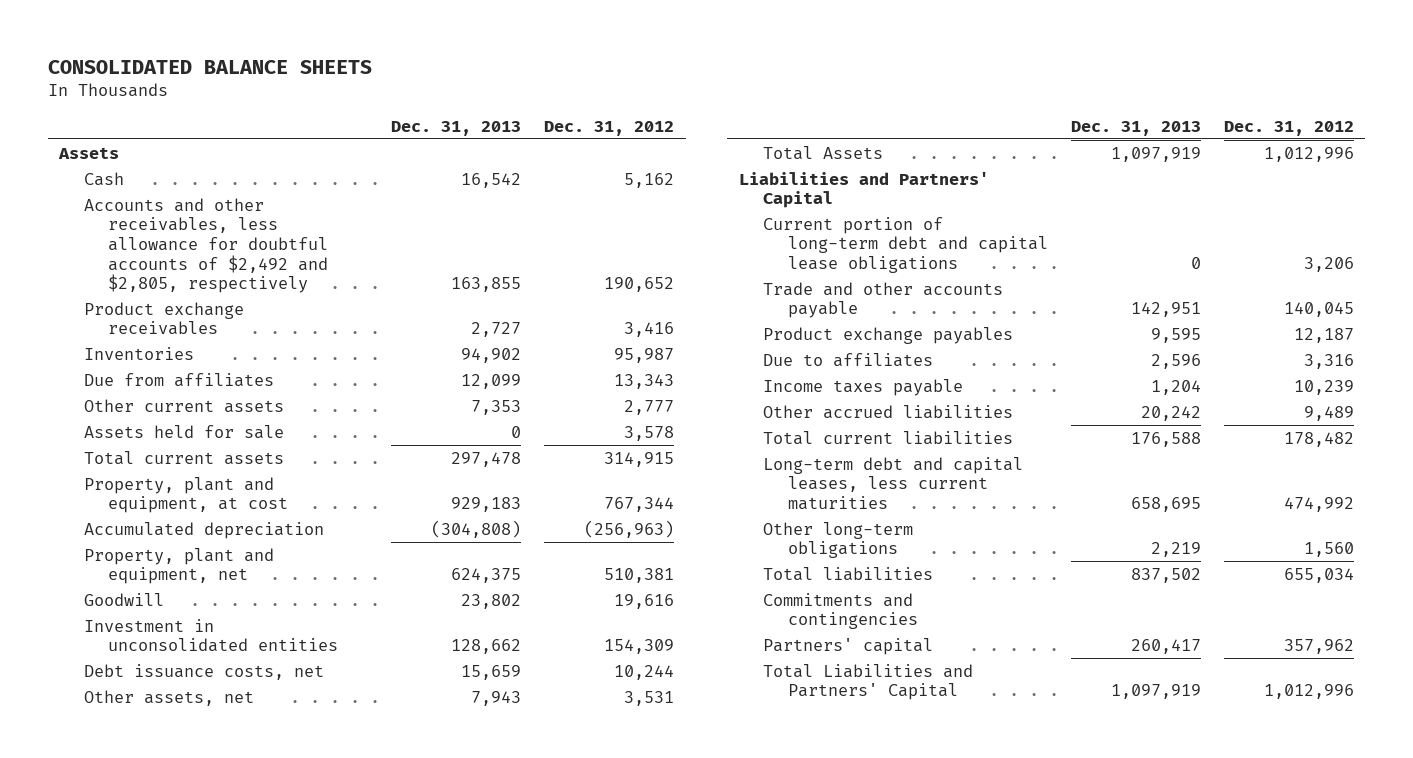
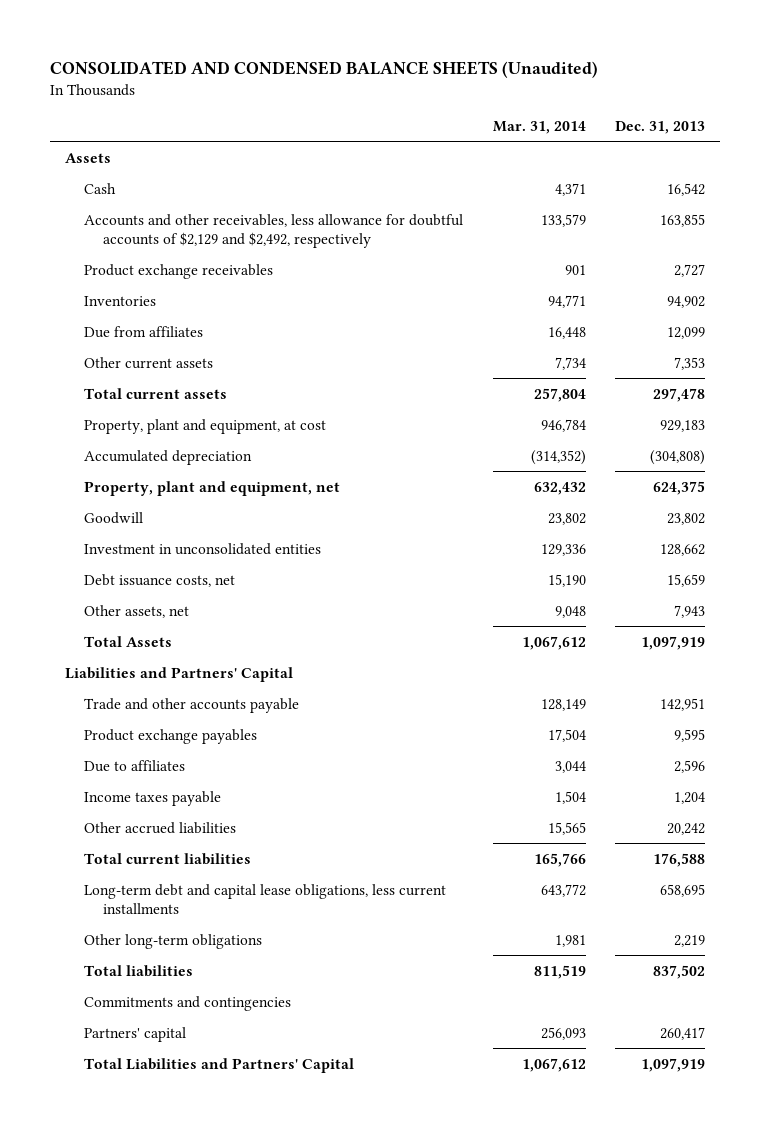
[47,59,372,74] CONSOLIDATED BALANCE SHEETS -> [50,61,599,79] CONSOLIDATED AND CONDENSED BALANCE SHEETS (Unaudited)
[544,120,675,136] Dec. 31, 2012 -> none
none -> [492,120,586,134] Mar. 31, 2014
[83,197,329,294] Accounts and other receivables, less allowance for doubtful accounts of $2,492 and $2,805, respectively -> [83,213,463,248] Accounts and other receivables, less allowance for doubtful accounts of $2,129 and $2,492, respectively
[83,424,284,439] Assets held for sale -> none
[763,216,1049,273] Current portion of long-term debt and capital lease obligations -> none
[763,456,1024,510] Long-term debt and capital leases, less current maturities -> [83,883,446,914] Long-term debt and capital lease obligations, less current installments

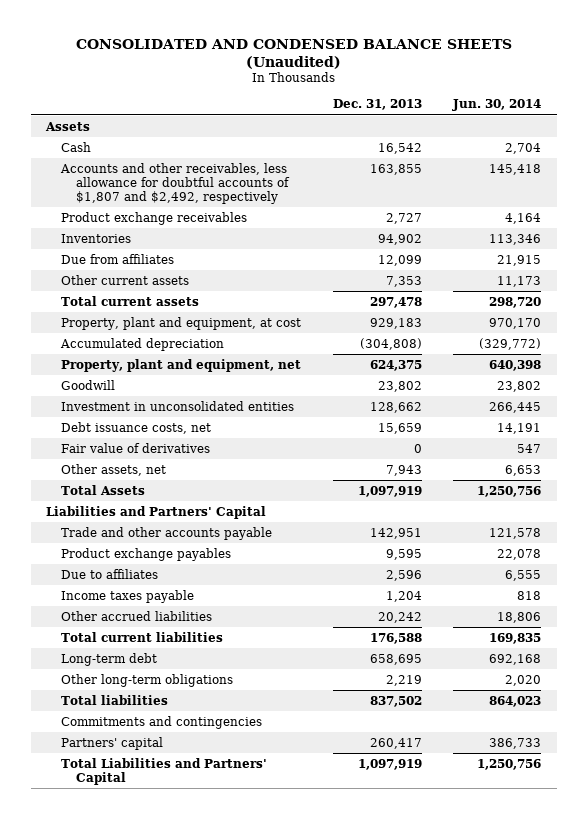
[492,120,586,134] Mar. 31, 2014 -> none
none -> [452,99,542,112] Jun. 30, 2014
[83,213,463,248] Accounts and other receivables, less allowance for doubtful accounts of $2,129 and $2,492, respectively -> [60,162,291,204] Accounts and other receivables, less allowance for doubtful accounts of $1,807 and $2,492, respectively
none -> [61,442,211,453] Fair value of derivatives
[83,883,446,914] Long-term debt and capital lease obligations, less current installments -> [61,652,158,666] Long-term debt

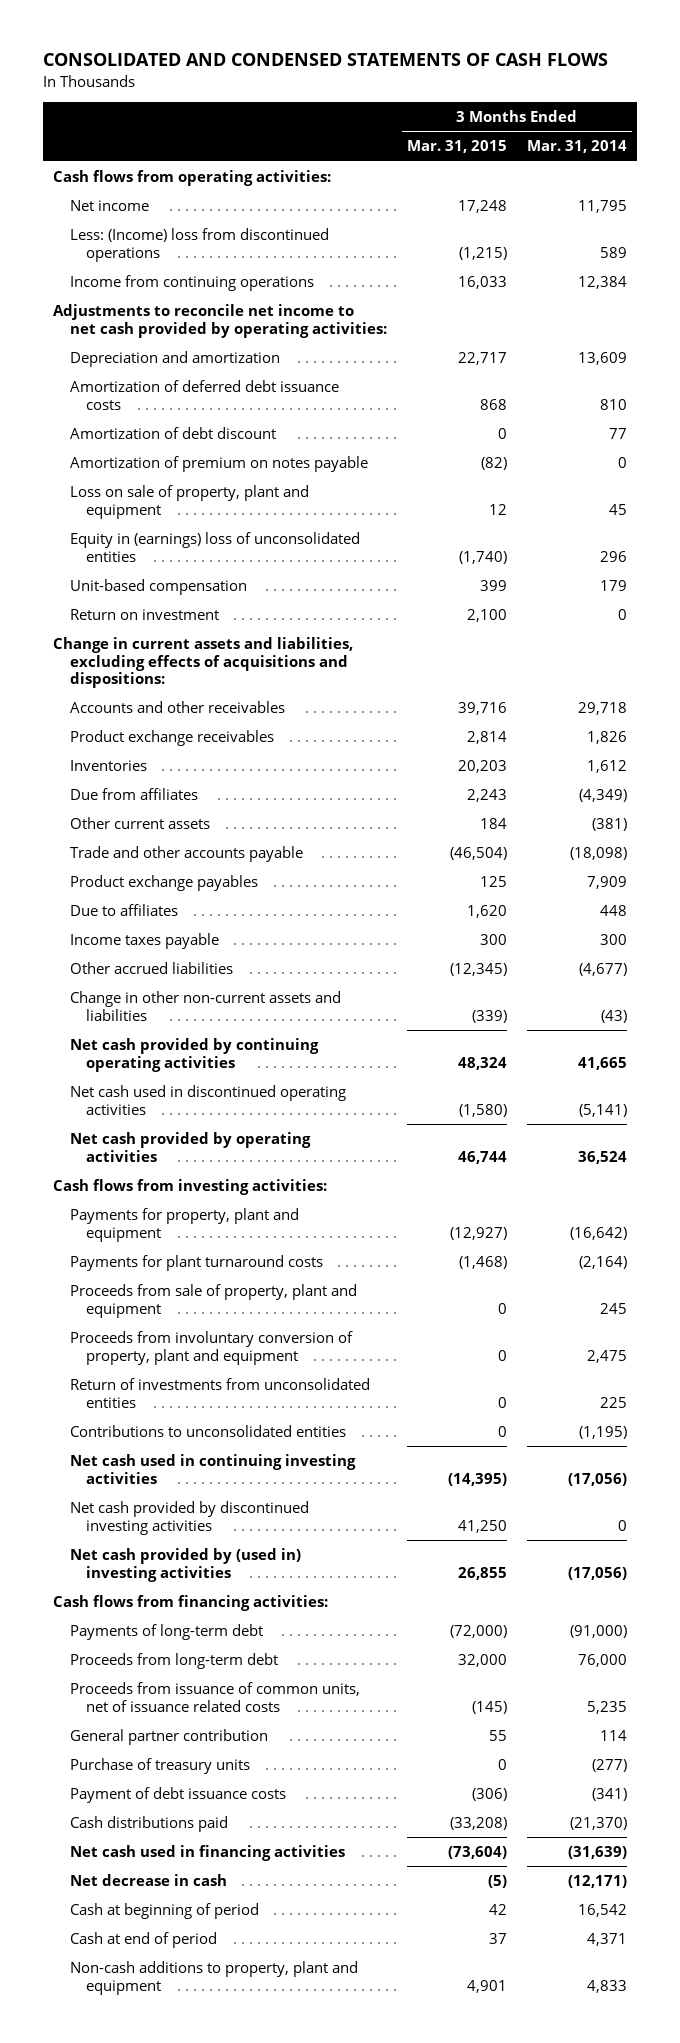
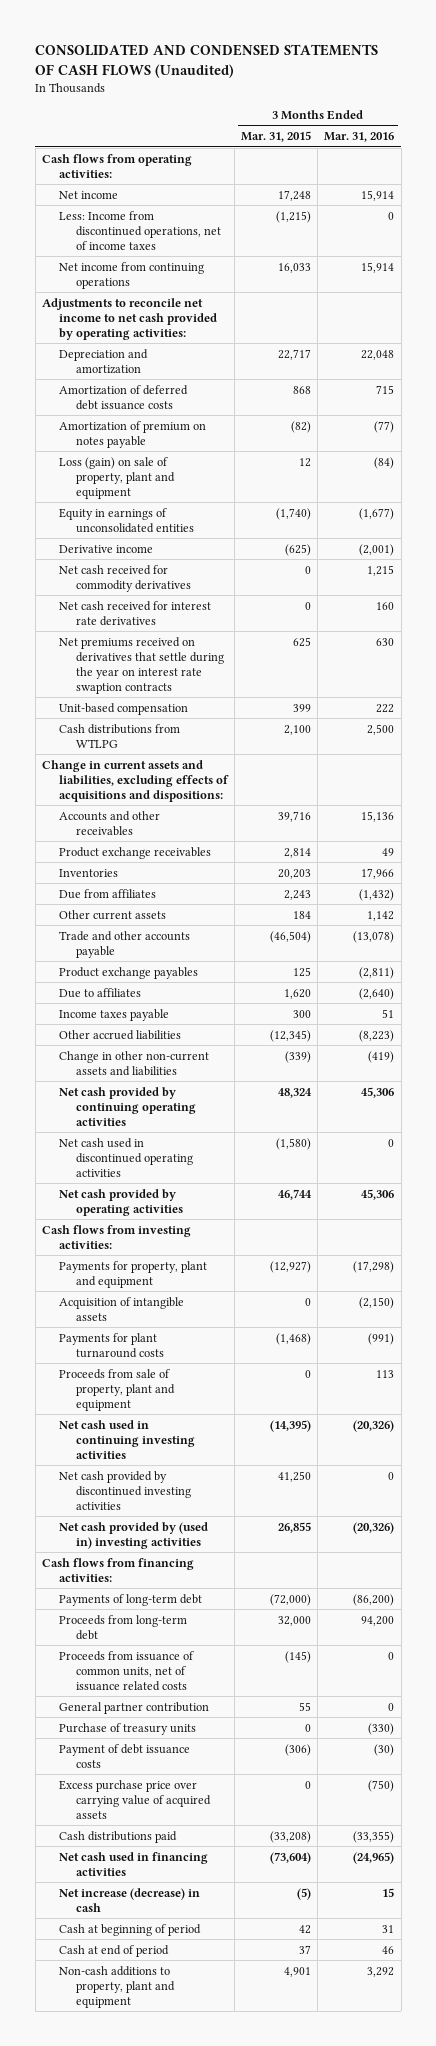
[42,53,608,67] CONSOLIDATED AND CONDENSED STATEMENTS OF CASH FLOWS -> [35,43,379,78] CONSOLIDATED AND CONDENSED STATEMENTS OF CASH FLOWS (Unaudited)
[527,140,628,154] Mar. 31, 2014 -> none
none -> [324,132,395,143] Mar. 31, 2016
[69,228,329,262] Less: (Income) loss from discontinued operations -> [59,210,222,250] Less: Income from discontinued operations, net of income taxes
[69,275,314,292] Income from continuing operations -> [59,261,205,289] Net income from continuing operations
[69,427,276,440] Amortization of debt discount -> none
[69,485,309,519] Loss on sale of property, plant and equipment -> [59,456,176,499] Loss (gain) on sale of property, plant and equipment
[69,532,360,562] Equity in (earnings) loss of unconsolidated entities -> [59,507,195,533] Equity in earnings of unconsolidated entities
none -> [59,544,154,553] Derivative income
none -> [59,564,192,592] Net cash received for commodity derivatives
none -> [59,600,212,626] Net cash received for interest rate derivatives
none -> [59,636,225,694] Net premiums received on derivatives that settle during the year on interest rate swaption contracts
[69,609,219,621] Return on investment -> [59,723,181,748] Cash distributions from WTLPG
none -> [59,1296,185,1321] Acquisition of intangible assets
[69,1331,353,1365] Proceeds from involuntary conversion of property, plant and equipment -> none
[69,1378,370,1408] Return of investments from unconsolidated entities -> none
[69,1425,346,1438] Contributions to unconsolidated entities -> none
none -> [59,1779,212,1819] Excess purchase price over carrying value of acquired assets
[69,1874,227,1887] Net decrease in cash -> [59,1887,201,1912] Net increase (decrease) in cash

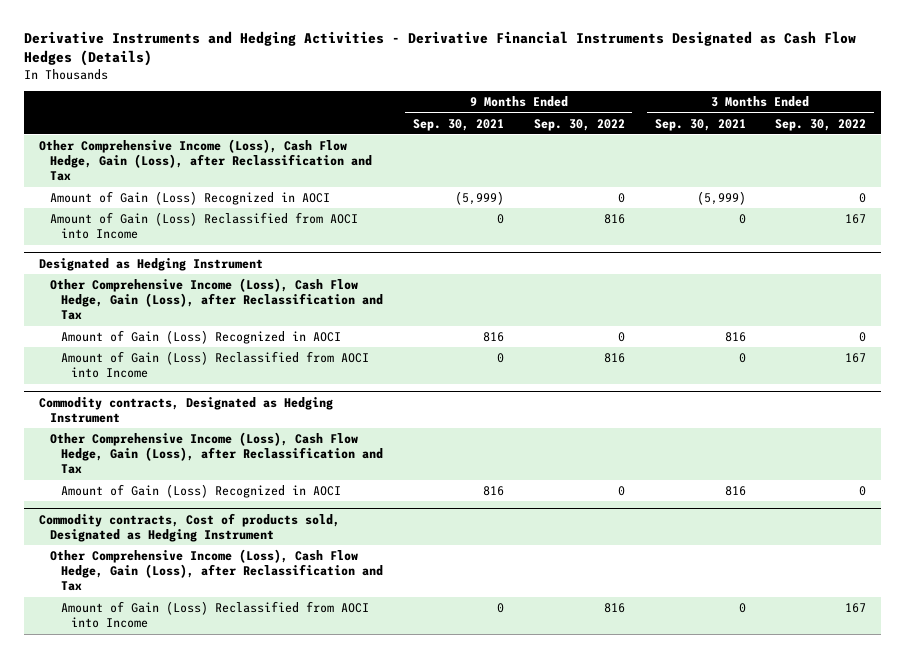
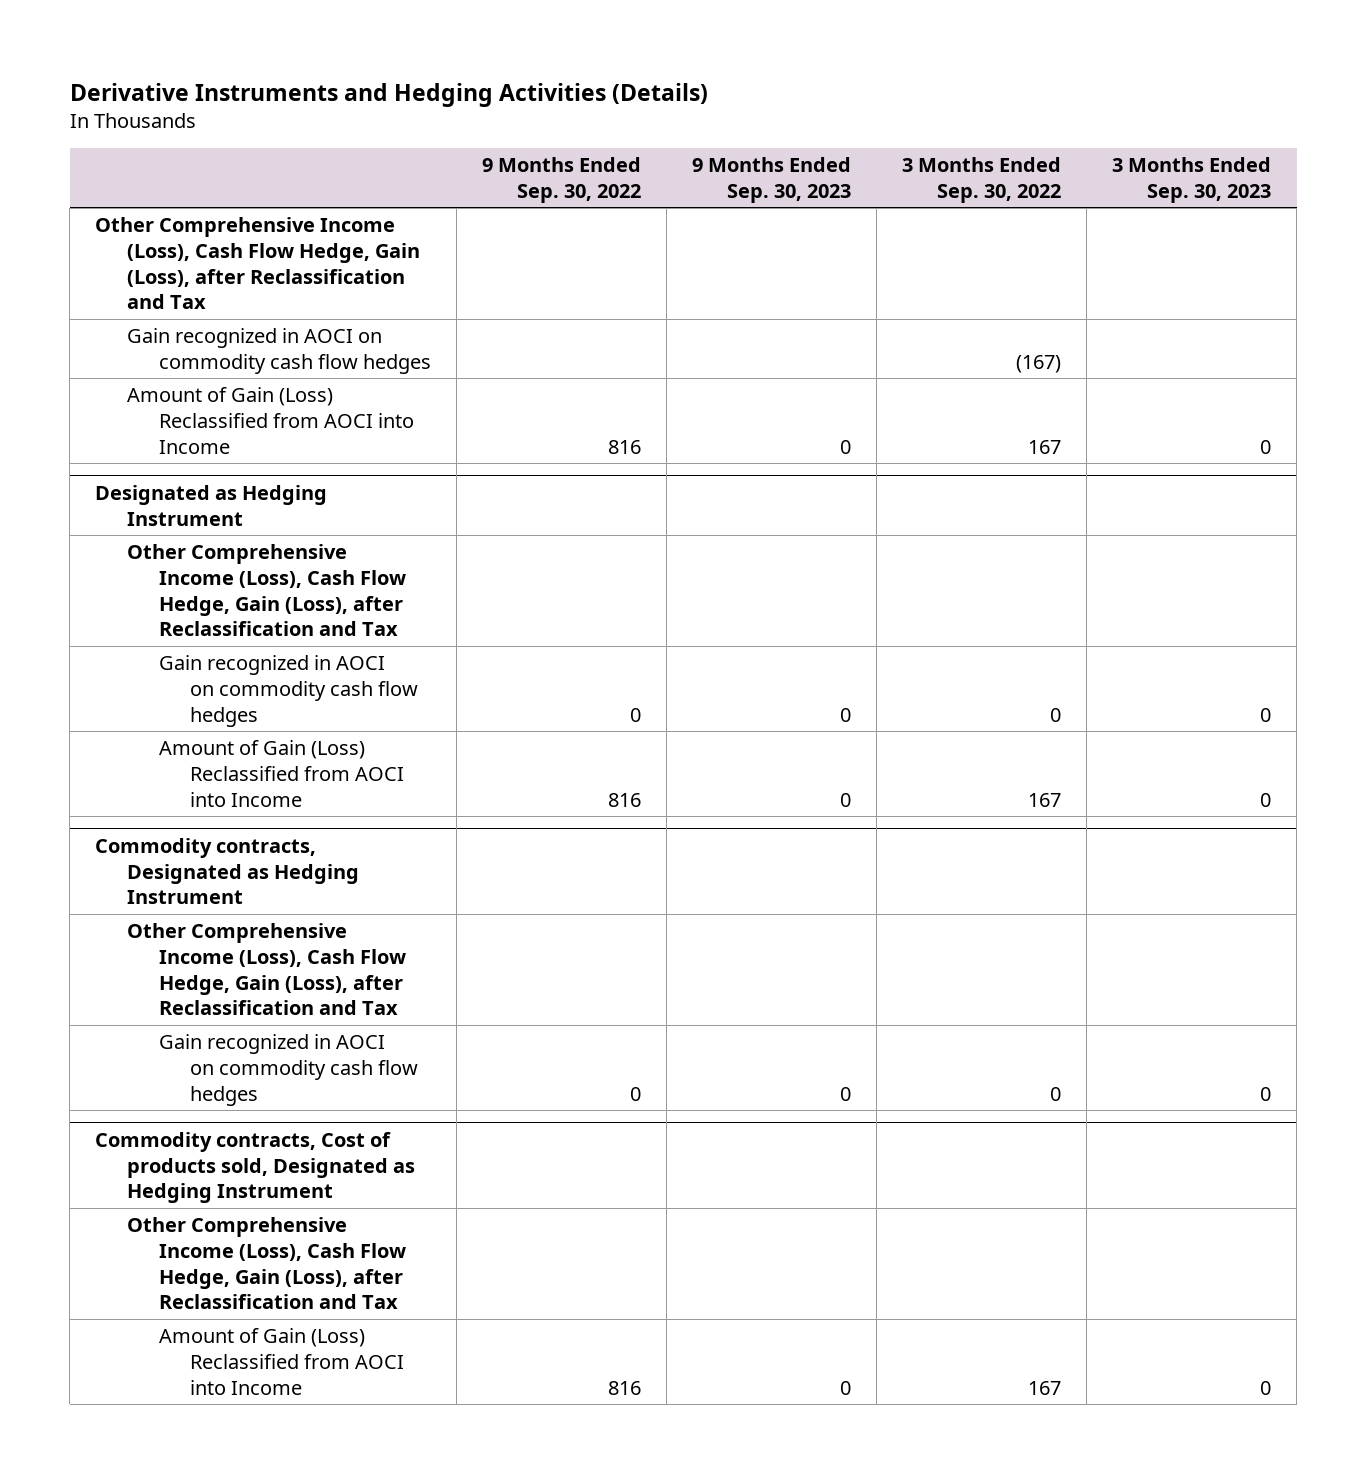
[24,31,857,67] Derivative Instruments and Hedging Activities - Derivative Financial Instruments Designated as Cash Flow Hedges (Details) -> [69,82,708,107] Derivative Instruments and Hedging Activities (Details)
[412,118,504,131] Sep. 30, 2021 -> none
[654,118,746,131] Sep. 30, 2021 -> none
none -> [691,157,851,203] 9 Months Ended Sep. 30, 2023
none -> [1112,157,1272,203] 3 Months Ended Sep. 30, 2023
[49,190,330,205] Amount of Gain (Loss) Recognized in AOCI -> none
none -> [126,327,431,374] Gain recognized in AOCI on commodity cash flow hedges
[60,329,341,344] Amount of Gain (Loss) Recognized in AOCI -> none
none -> [158,654,419,727] Gain recognized in AOCI on commodity cash flow hedges
[60,483,341,498] Amount of Gain (Loss) Recognized in AOCI -> none
none -> [158,1033,419,1106] Gain recognized in AOCI on commodity cash flow hedges

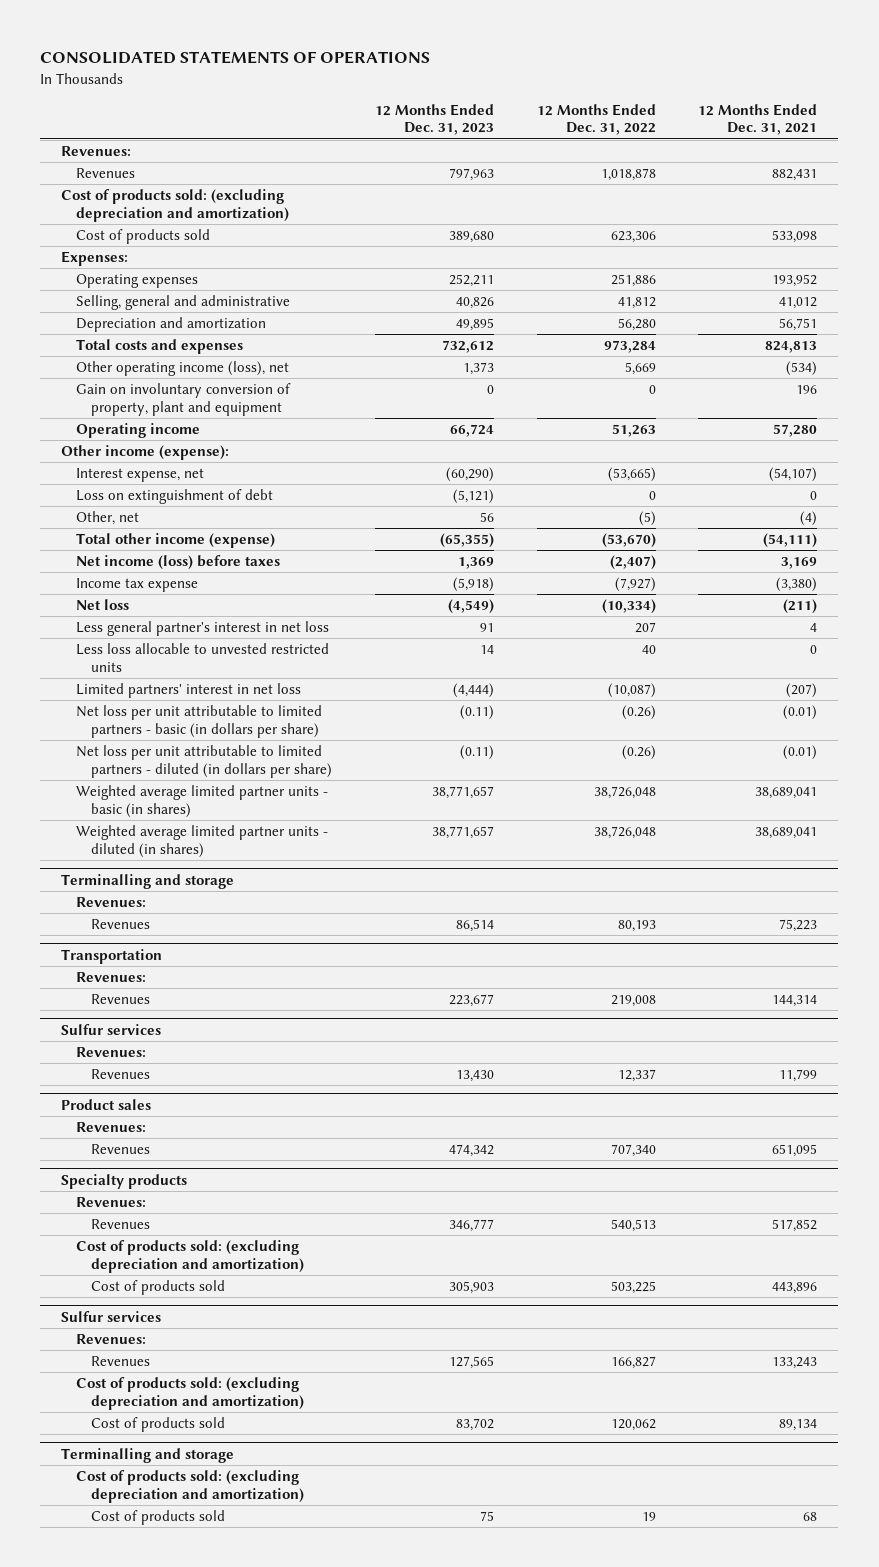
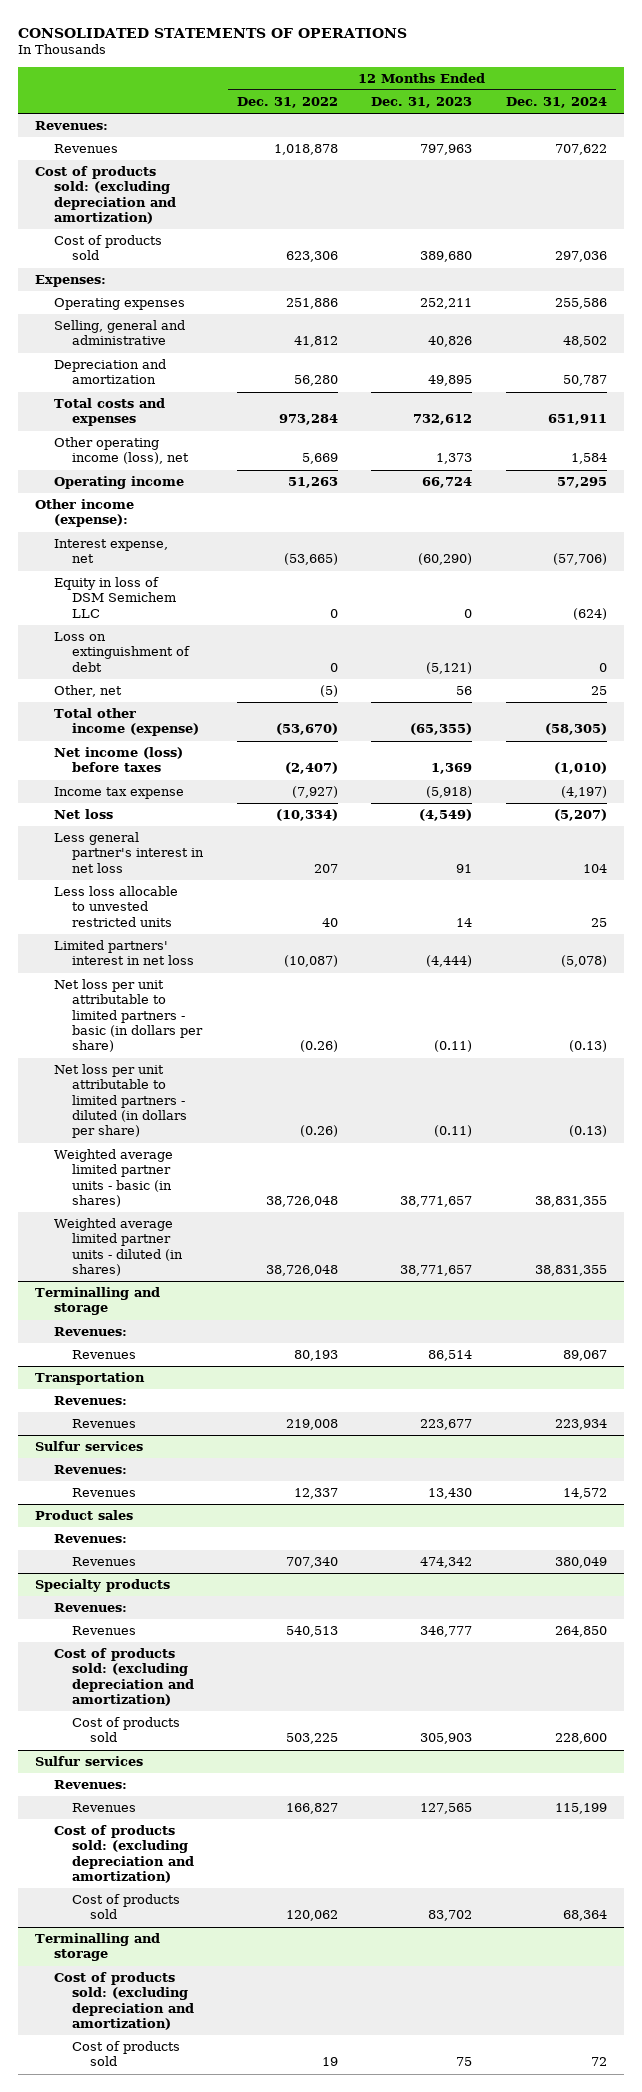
[698,103,818,136] 12 Months Ended Dec. 31, 2021 -> none
none -> [506,96,608,108] Dec. 31, 2024
[76,383,292,416] Gain on involuntary conversion of property, plant and equipment -> none
none -> [53,577,176,618] Equity in loss of DSM Semichem LLC

